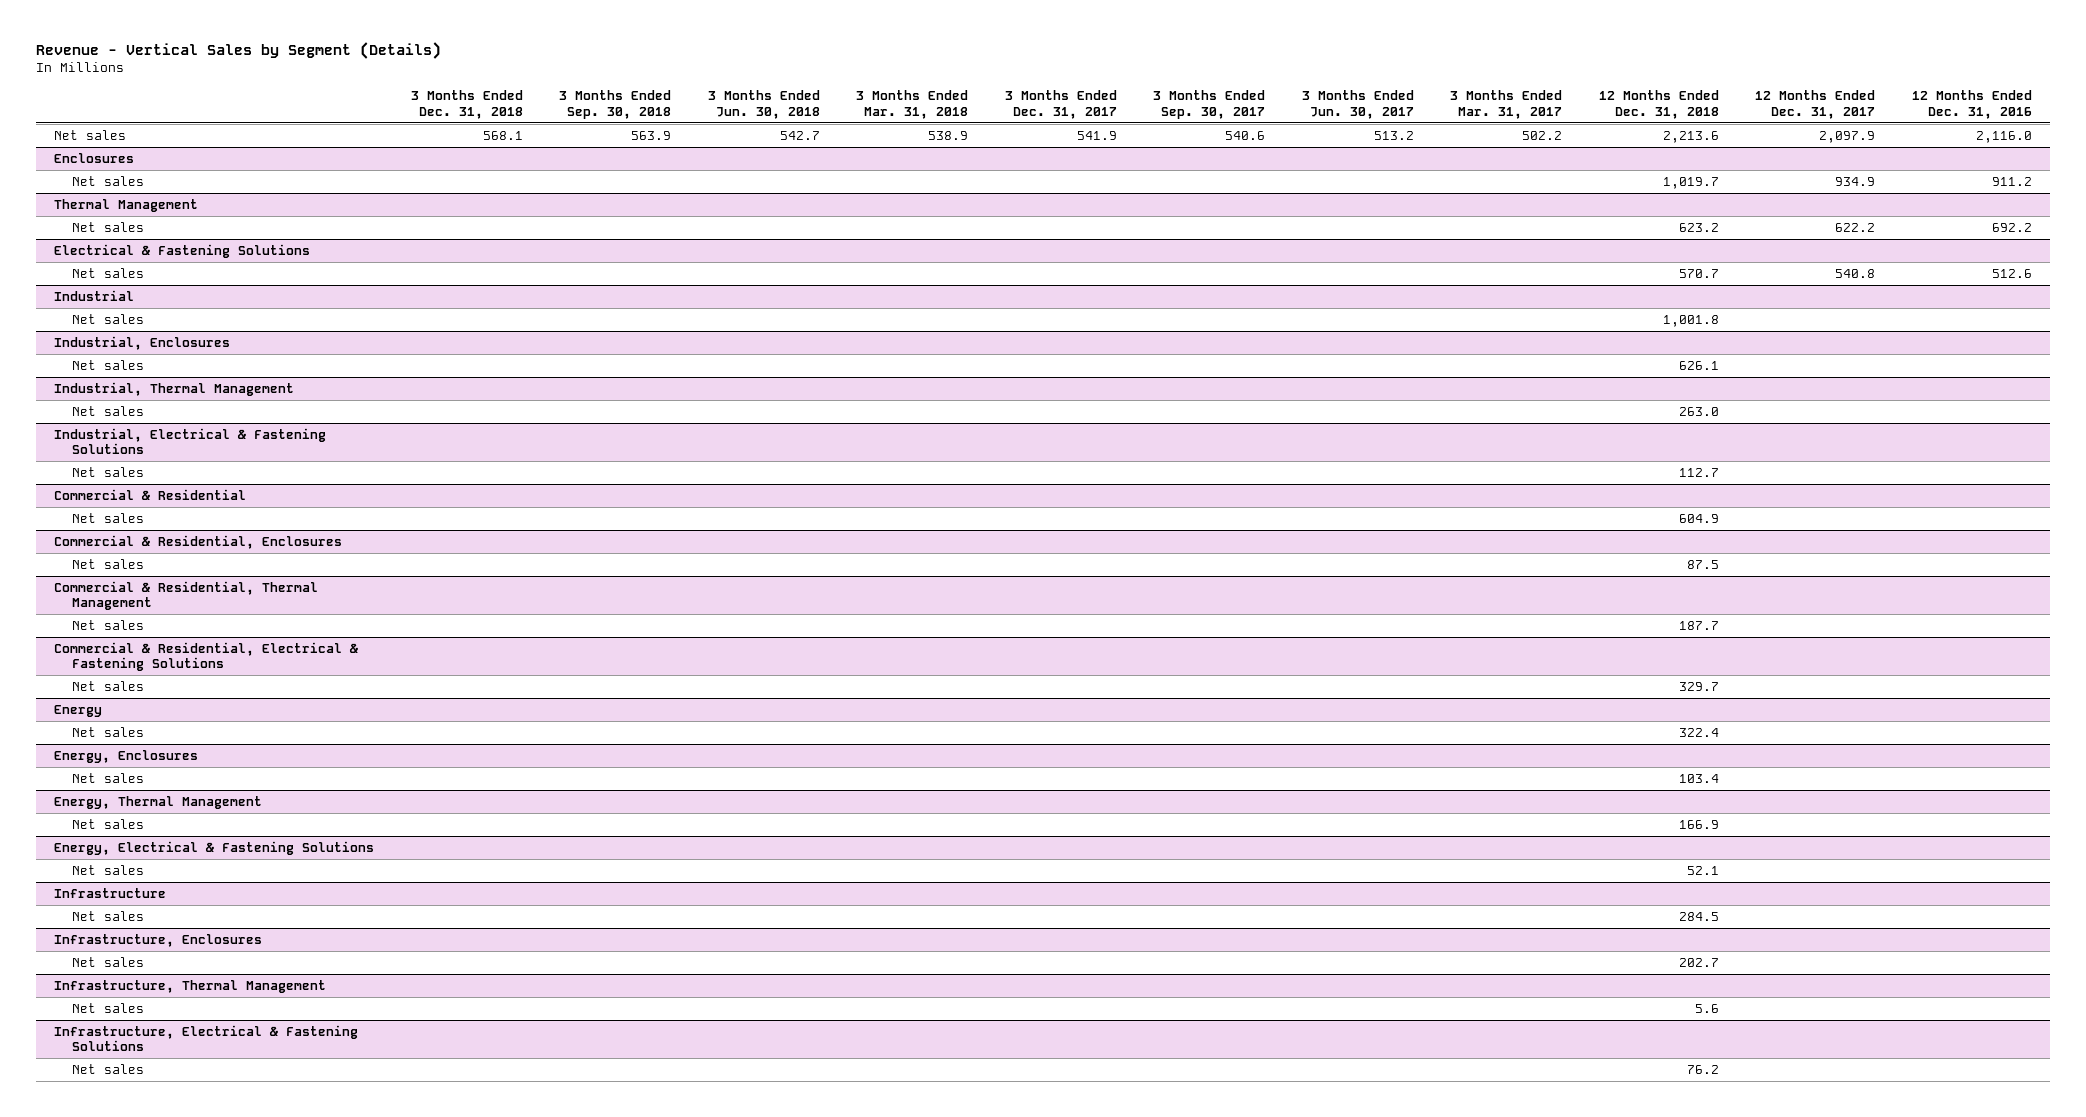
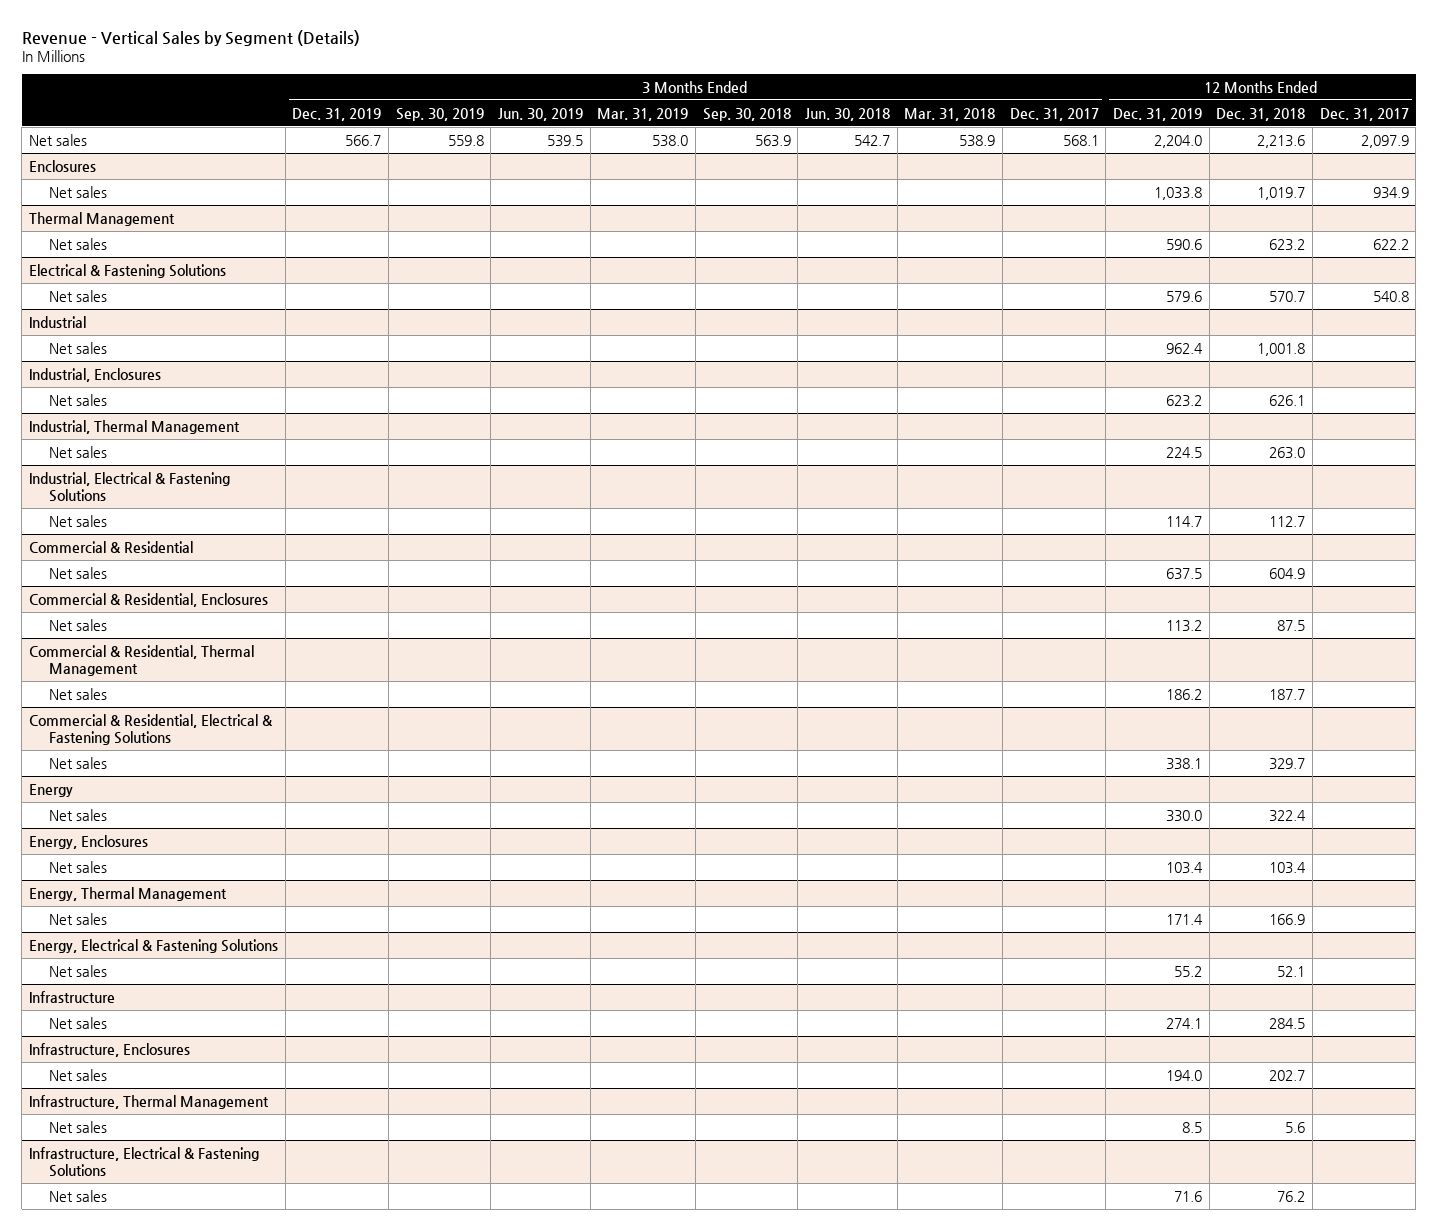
[410,90,523,119] 3 Months Ended Dec. 31, 2018 -> none
[1153,90,1266,119] 3 Months Ended Sep. 30, 2017 -> none
[1301,90,1414,119] 3 Months Ended Jun. 30, 2017 -> none
[1450,90,1563,119] 3 Months Ended Mar. 31, 2017 -> none
[1911,90,2032,119] 12 Months Ended Dec. 31, 2016 -> none
none -> [292,107,382,121] Dec. 31, 2019
none -> [395,107,484,121] Sep. 30, 2019
none -> [497,107,583,121] Jun. 30, 2019
none -> [597,107,689,121] Mar. 31, 2019
none -> [1112,107,1202,121] Dec. 31, 2019
[1076,130,1117,140] 541.9 -> [1062,134,1099,146] 568.1

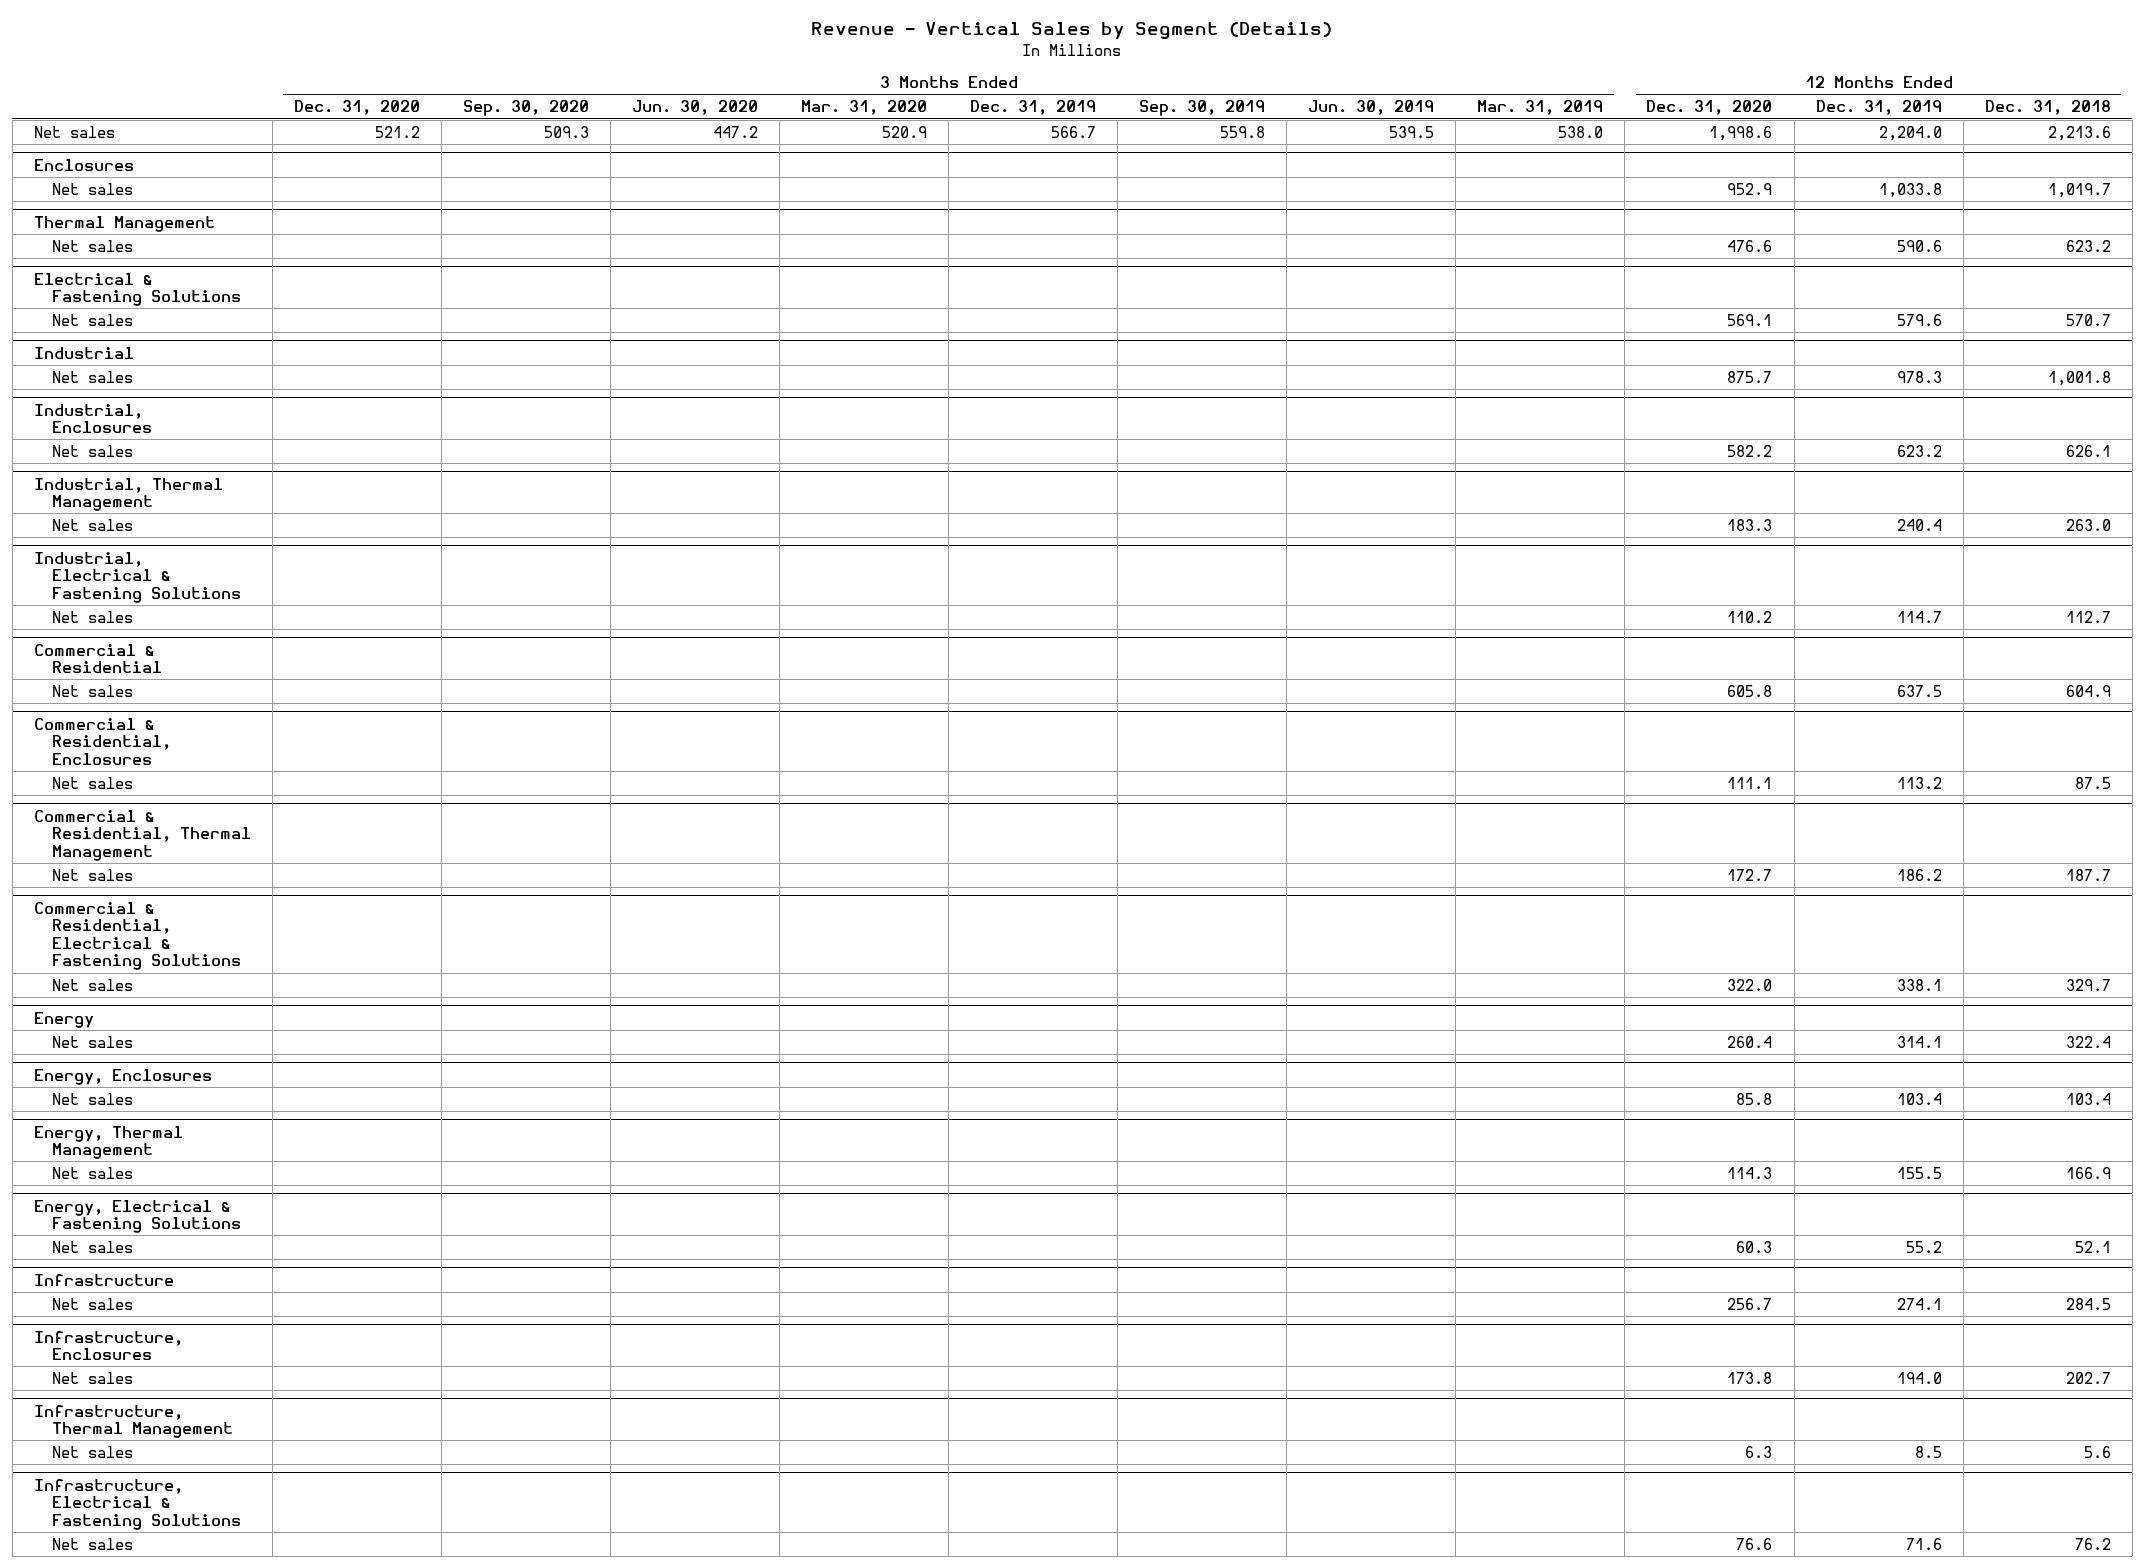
[702,107,791,121] Sep. 30, 2018 -> none
[804,107,890,121] Jun. 30, 2018 -> none
[904,107,996,121] Mar. 31, 2018 -> none
[1009,107,1099,121] Dec. 31, 2017 -> none
[1319,107,1409,121] Dec. 31, 2017 -> none
none -> [294,100,421,116] Dec. 31, 2020
none -> [463,100,590,117] Sep. 30, 2020
none -> [632,100,759,116] Jun. 30, 2020
none -> [801,100,928,116] Mar. 31, 2020
none -> [1646,100,1773,116] Dec. 31, 2020
[1165,342,1203,354] 962.4 -> [1896,370,1942,383] 978.3
[1165,446,1202,458] 224.5 -> [1896,518,1942,531] 240.4
[1165,809,1202,822] 330.0 -> [1896,1035,1942,1048] 314.1
[1165,913,1203,925] 171.4 -> [1896,1166,1942,1179] 155.5

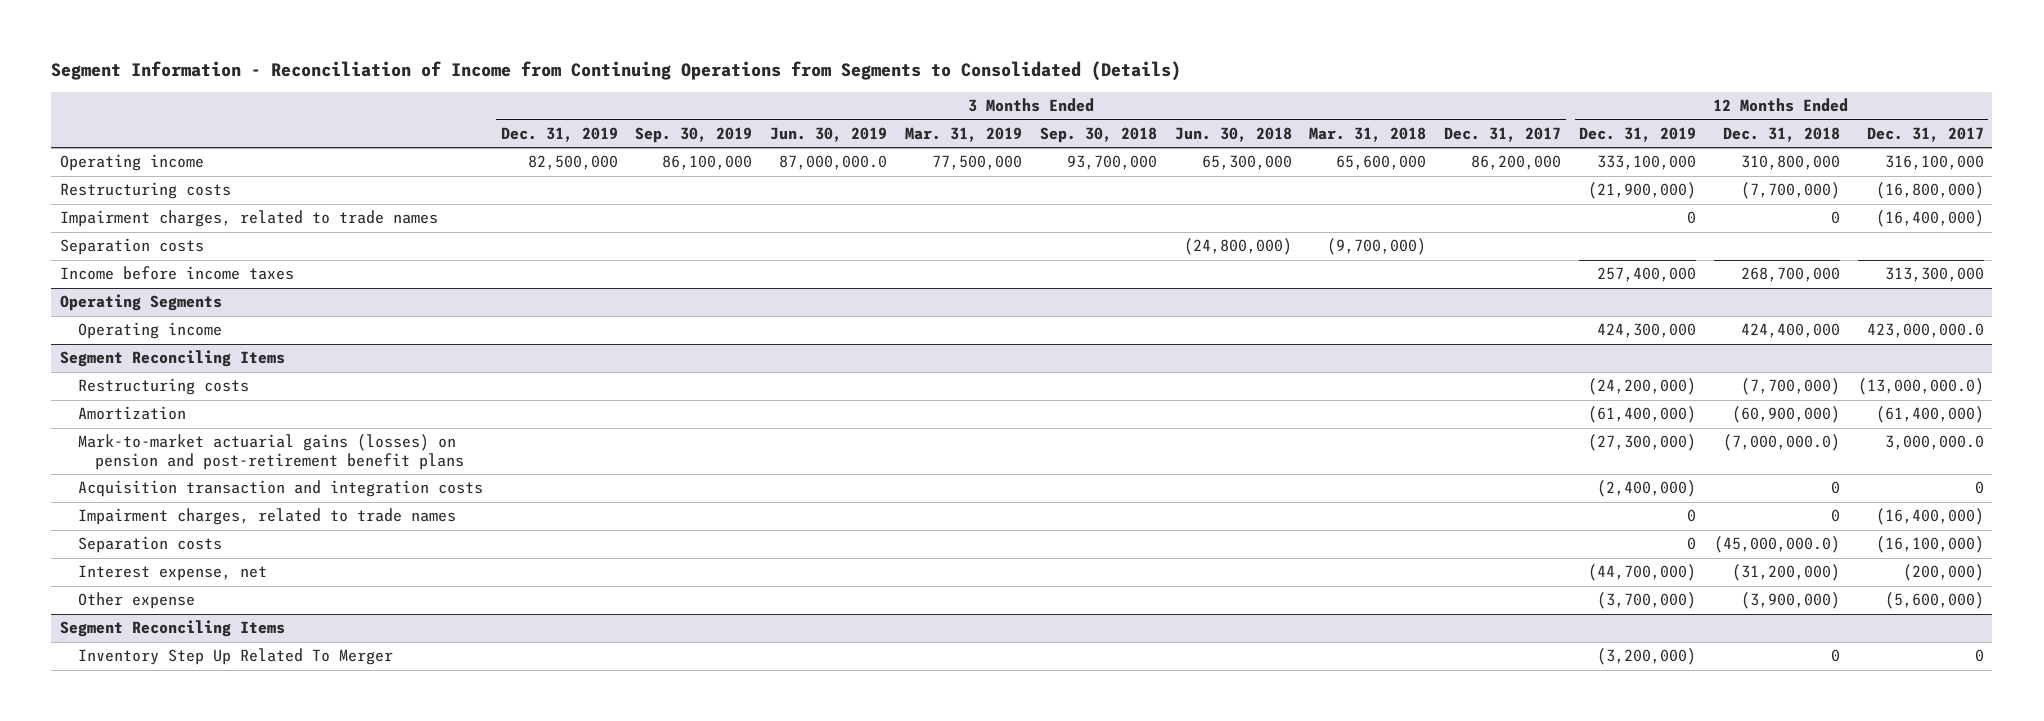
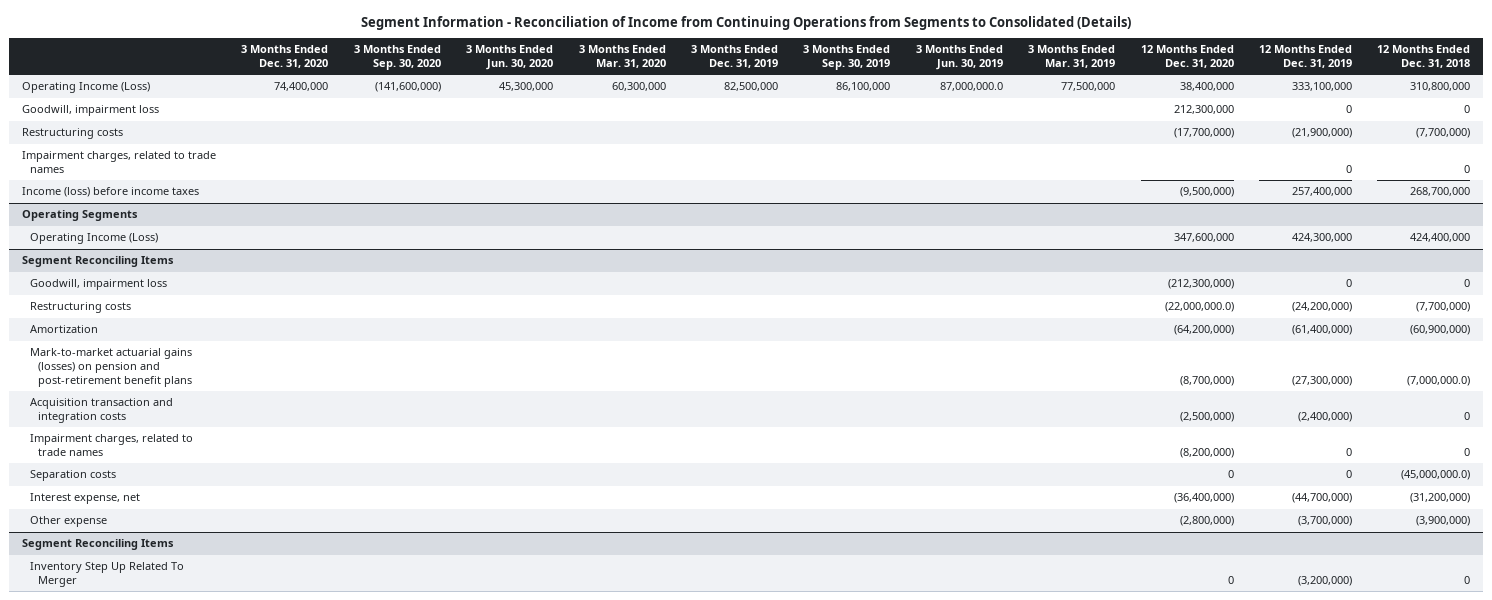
[1039,126,1157,143] Sep. 30, 2018 -> none
[1174,126,1292,142] Jun. 30, 2018 -> none
[1309,126,1427,142] Mar. 31, 2018 -> none
[1444,126,1562,142] Dec. 31, 2017 -> none
[1866,126,1984,142] Dec. 31, 2017 -> none
none -> [241,45,329,68] 3 Months Ended Dec. 31, 2020
none -> [353,45,441,70] 3 Months Ended Sep. 30, 2020
none -> [466,45,554,70] 3 Months Ended Jun. 30, 2020
none -> [578,45,666,68] 3 Months Ended Mar. 31, 2020
none -> [1140,45,1234,68] 12 Months Ended Dec. 31, 2020
[60,154,205,172] Operating income -> [21,82,150,94] Operating Income (Loss)
none -> [21,105,159,117] Goodwill, impairment loss
[60,238,205,256] Separation costs -> none
[60,266,295,281] Income before income taxes -> [21,187,199,198] Income (loss) before income taxes
[77,322,222,340] Operating income -> [29,233,158,245] Operating Income (Loss)
none -> [29,279,167,291] Goodwill, impairment loss

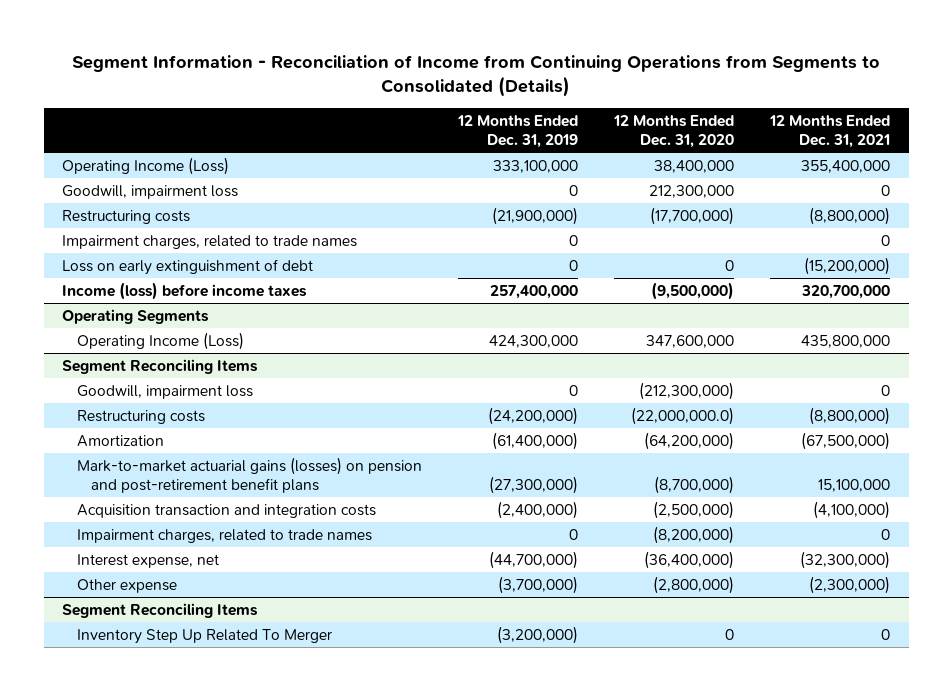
[241,45,329,68] 3 Months Ended Dec. 31, 2020 -> none
[353,45,441,70] 3 Months Ended Sep. 30, 2020 -> none
[466,45,554,70] 3 Months Ended Jun. 30, 2020 -> none
[578,45,666,68] 3 Months Ended Mar. 31, 2020 -> none
[690,45,778,68] 3 Months Ended Dec. 31, 2019 -> none
[803,45,891,70] 3 Months Ended Sep. 30, 2019 -> none
[915,45,1003,70] 3 Months Ended Jun. 30, 2019 -> none
[1028,45,1116,68] 3 Months Ended Mar. 31, 2019 -> none
[1377,45,1471,68] 12 Months Ended Dec. 31, 2018 -> none
none -> [769,114,891,148] 12 Months Ended Dec. 31, 2021
none -> [61,259,313,276] Loss on early extinguishment of debt
[29,470,116,482] Separation costs -> none

